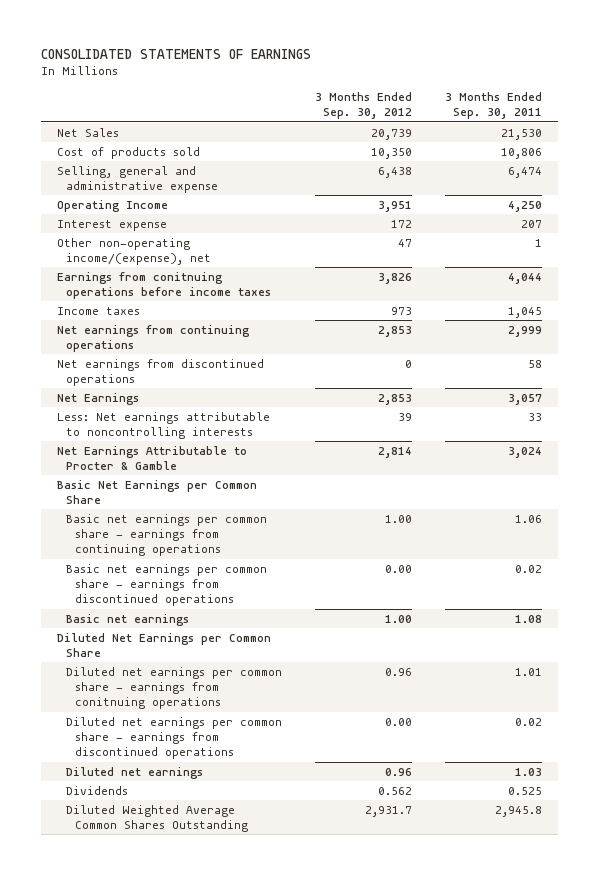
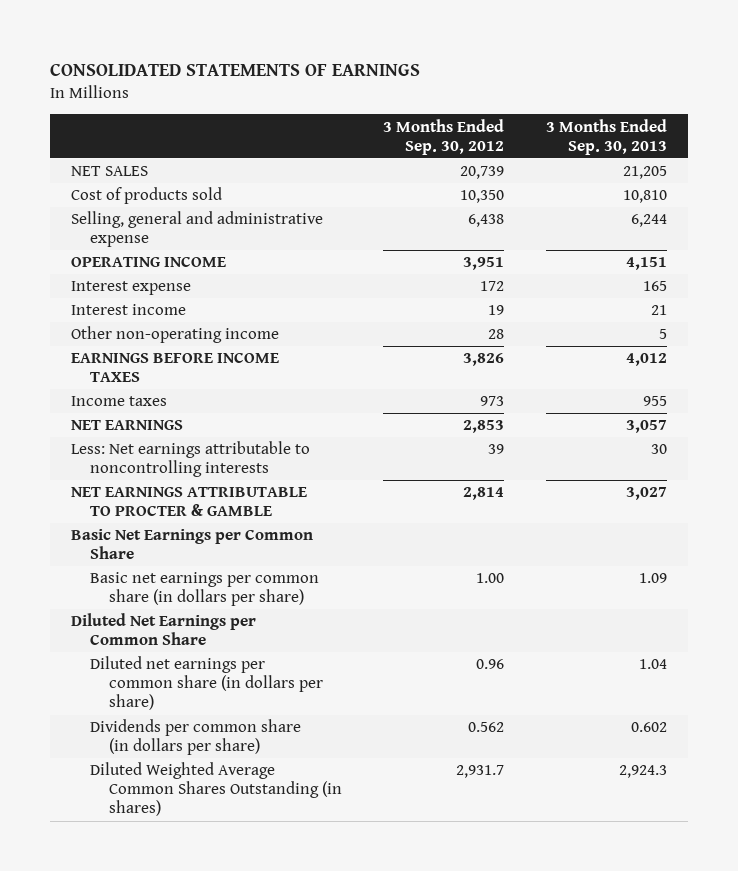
[444,91,542,119] 3 Months Ended Sep. 30, 2011 -> none
none -> [545,118,667,155] 3 Months Ended Sep. 30, 2013
[57,127,120,137] Net Sales -> [70,166,148,177] NET SALES
[57,199,169,212] Operating Income -> [70,256,226,268] OPERATING INCOME
none -> [70,304,186,316] Interest income
[57,237,212,265] Other non-operating income/(expense), net -> [70,326,279,344] Other non-operating income
[398,238,413,247] 47 -> [488,329,505,340] 28
[57,271,272,299] Earnings from conitnuing operations before income taxes -> [70,352,279,383] EARNINGS BEFORE INCOME TAXES
[57,324,251,352] Net earnings from continuing operations -> none
[57,358,265,386] Net earnings from discontinued operations -> none
[57,392,140,405] Net Earnings -> [70,420,183,431] NET EARNINGS
[57,445,248,470] Net Earnings Attributable to Procter & Gamble -> [70,487,307,517] NET EARNINGS ATTRIBUTABLE TO PROCTER & GAMBLE
[66,563,268,607] Basic net earnings per common share - earnings from discontinued operations -> none
[66,613,190,626] Basic net earnings -> none
[66,513,268,557] Basic net earnings per common share - earnings from continuing operations -> [89,572,319,607] Basic net earnings per common share (in dollars per share)
[66,716,283,760] Diluted net earnings per common share - earnings from discontinued operations -> none
[66,766,204,779] Diluted net earnings -> none
[66,666,283,710] Diluted net earnings per common share - earnings from conitnuing operations -> [89,656,323,711] Diluted net earnings per common share (in dollars per share)
[66,785,129,795] Dividends -> [89,719,301,756] Dividends per common share (in dollars per share)
[66,804,249,832] Diluted Weighted Average Common Shares Outstanding -> [89,762,342,817] Diluted Weighted Average Common Shares Outstanding (in shares)

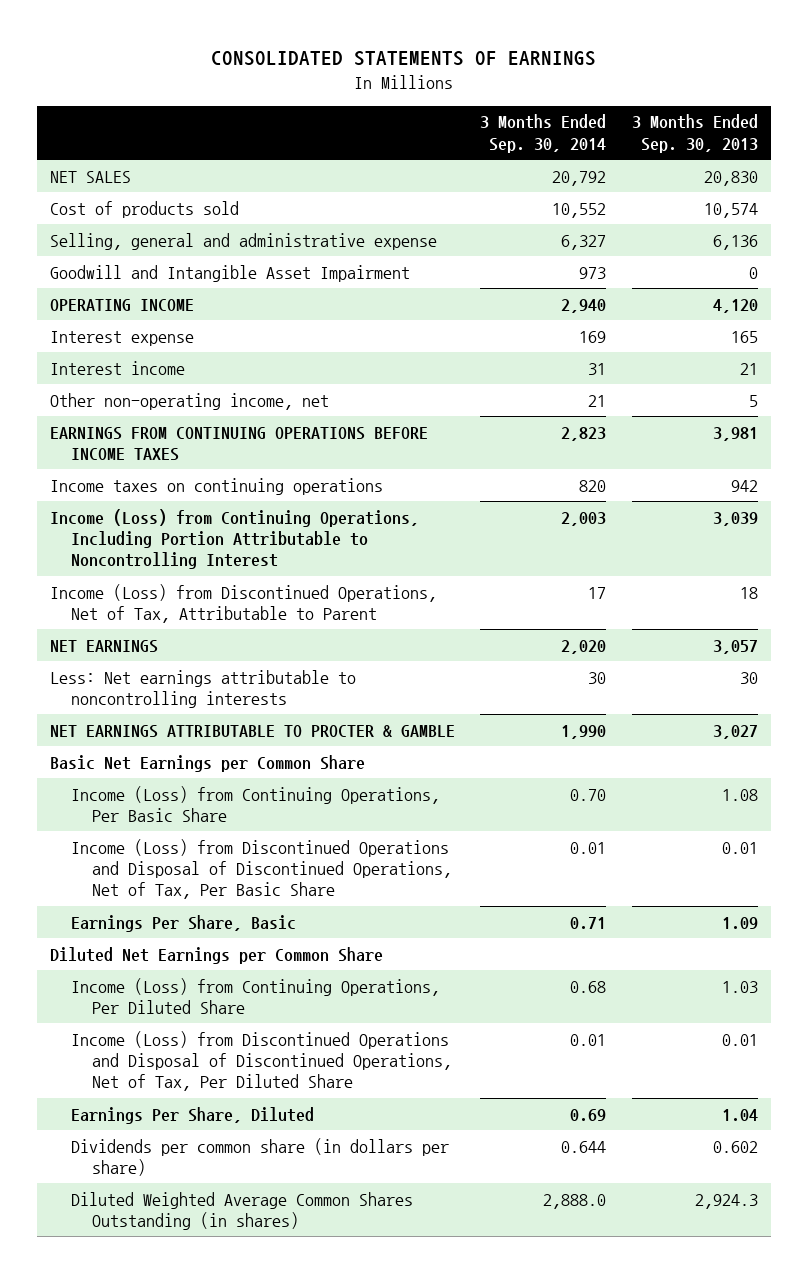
[383,118,505,155] 3 Months Ended Sep. 30, 2012 -> none
none -> [480,114,607,153] 3 Months Ended Sep. 30, 2014
[622,166,667,180] 21,205 -> [703,170,758,186] 20,830
[622,190,667,204] 10,810 -> [703,202,758,218] 10,574
[630,214,667,228] 6,244 -> [712,234,758,250] 6,136
none -> [49,264,410,282] Goodwill and Intangible Asset Impairment
[625,257,667,271] 4,151 -> [712,298,758,313] 4,120
[70,326,279,344] Other non-operating income -> [49,392,329,410] Other non-operating income, net
[70,352,279,383] EARNINGS BEFORE INCOME TAXES -> [49,426,428,461] EARNINGS FROM CONTINUING OPERATIONS BEFORE INCOME TAXES
[625,353,667,367] 4,012 -> [712,426,758,441] 3,981
[70,396,167,407] Income taxes -> [49,477,383,495] Income taxes on continuing operations
[642,396,667,407] 955 -> [730,479,758,492] 942
none -> [49,508,419,570] Income (Loss) from Continuing Operations, Including Portion Attributable to Noncontrolling Interest
none -> [49,583,437,623] Income (Loss) from Discontinued Operations, Net of Tax, Attributable to Parent
[89,572,319,607] Basic net earnings per common share (in dollars per share) -> [70,785,440,822] Income (Loss) from Continuing Operations, Per Basic Share
[638,573,667,584] 1.09 -> [721,788,758,801] 1.08
none -> [70,838,452,900] Income (Loss) from Discontinued Operations and Disposal of Discontinued Operations, Net of Tax, Per Basic Share
none -> [70,914,296,932] Earnings Per Share, Basic
[89,656,323,711] Diluted net earnings per common share (in dollars per share) -> [70,977,440,1014] Income (Loss) from Continuing Operations, Per Diluted Share
[638,659,667,670] 1.04 -> [721,980,758,993] 1.03
none -> [70,1030,452,1092] Income (Loss) from Discontinued Operations and Disposal of Discontinued Operations, Net of Tax, Per Diluted Share
none -> [70,1106,314,1124] Earnings Per Share, Diluted

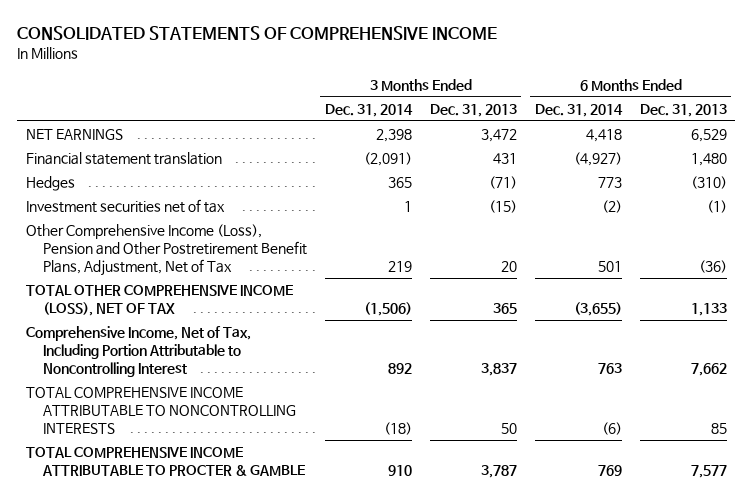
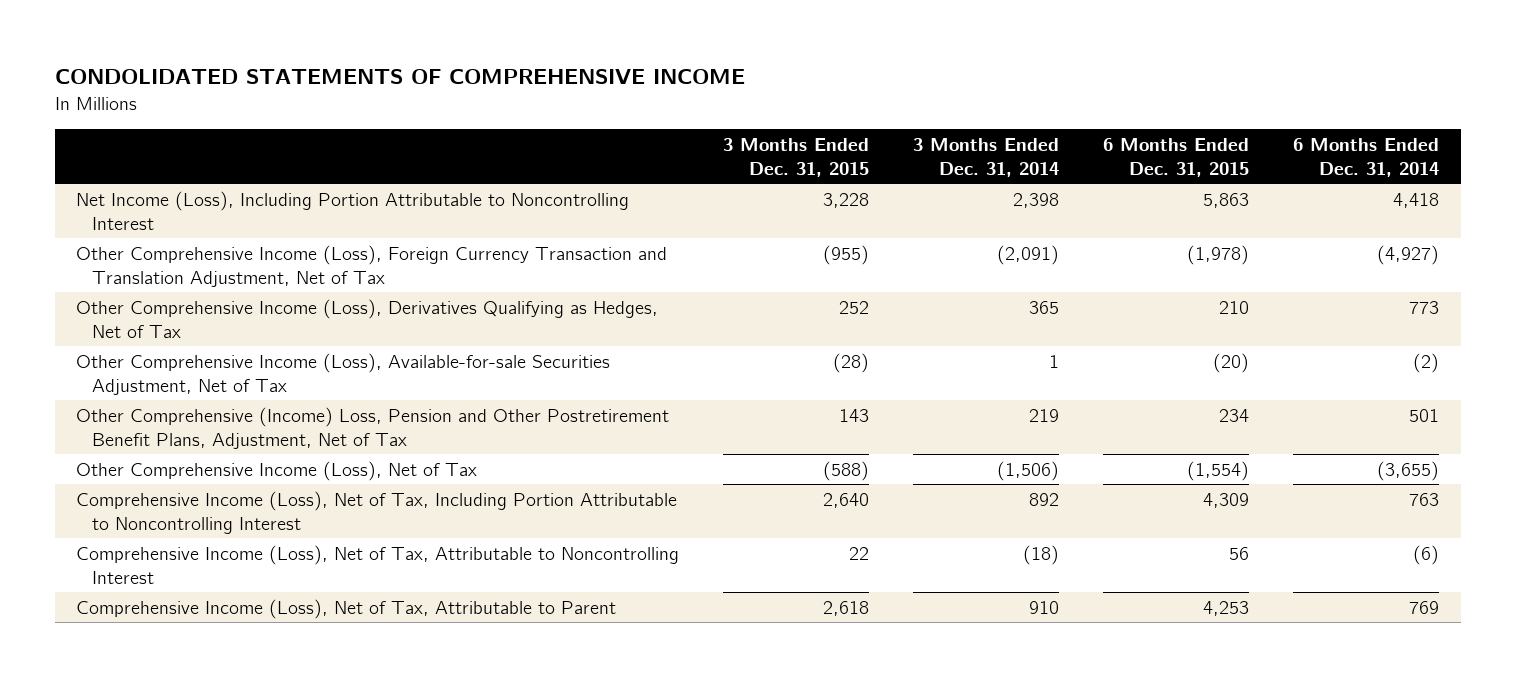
[17,26,498,41] CONSOLIDATED STATEMENTS OF COMPREHENSIVE INCOME -> [54,69,745,85] CONDOLIDATED STATEMENTS OF COMPREHENSIVE INCOME
[429,103,517,117] Dec. 31, 2013 -> none
[639,103,727,117] Dec. 31, 2013 -> none
none -> [723,138,870,177] 3 Months Ended Dec. 31, 2015
none -> [1102,138,1249,177] 6 Months Ended Dec. 31, 2015
[26,129,124,141] NET EARNINGS -> [76,190,630,230] Net Income (Loss), Including Portion Attributable to Noncontrolling Interest
[26,152,223,166] Financial statement translation -> [76,244,668,287] Other Comprehensive Income (Loss), Foreign Currency Transaction and Translation Adjustment, Net of Tax
[26,176,76,192] Hedges -> [76,298,659,338] Other Comprehensive Income (Loss), Derivatives Qualifying as Hedges, Net of Tax
[26,199,226,214] Investment securities net of tax -> [76,352,611,395] Other Comprehensive Income (Loss), Available-for-sale Securities Adjustment, Net of Tax
[26,224,307,276] Other Comprehensive Income (Loss), Pension and Other Postretirement Benefit Plans, Adjustment, Net of Tax -> [76,406,670,449] Other Comprehensive (Income) Loss, Pension and Other Postretirement Benefit Plans, Adjustment, Net of Tax
[26,285,294,317] TOTAL OTHER COMPREHENSIVE INCOME (LOSS), NET OF TAX -> [76,460,478,481] Other Comprehensive Income (Loss), Net of Tax
[26,326,252,377] Comprehensive Income, Net of Tax, Including Portion Attributable to Noncontrolling Interest -> [76,490,678,534] Comprehensive Income (Loss), Net of Tax, Including Portion Attributable to Noncontrolling Interest
[26,387,296,434] TOTAL COMPREHENSIVE INCOME ATTRIBUTABLE TO NONCONTROLLING INTERESTS -> [76,544,680,584] Comprehensive Income (Loss), Net of Tax, Attributable to Noncontrolling Interest
[26,447,305,477] TOTAL COMPREHENSIVE INCOME ATTRIBUTABLE TO PROCTER & GAMBLE -> [76,598,617,619] Comprehensive Income (Loss), Net of Tax, Attributable to Parent

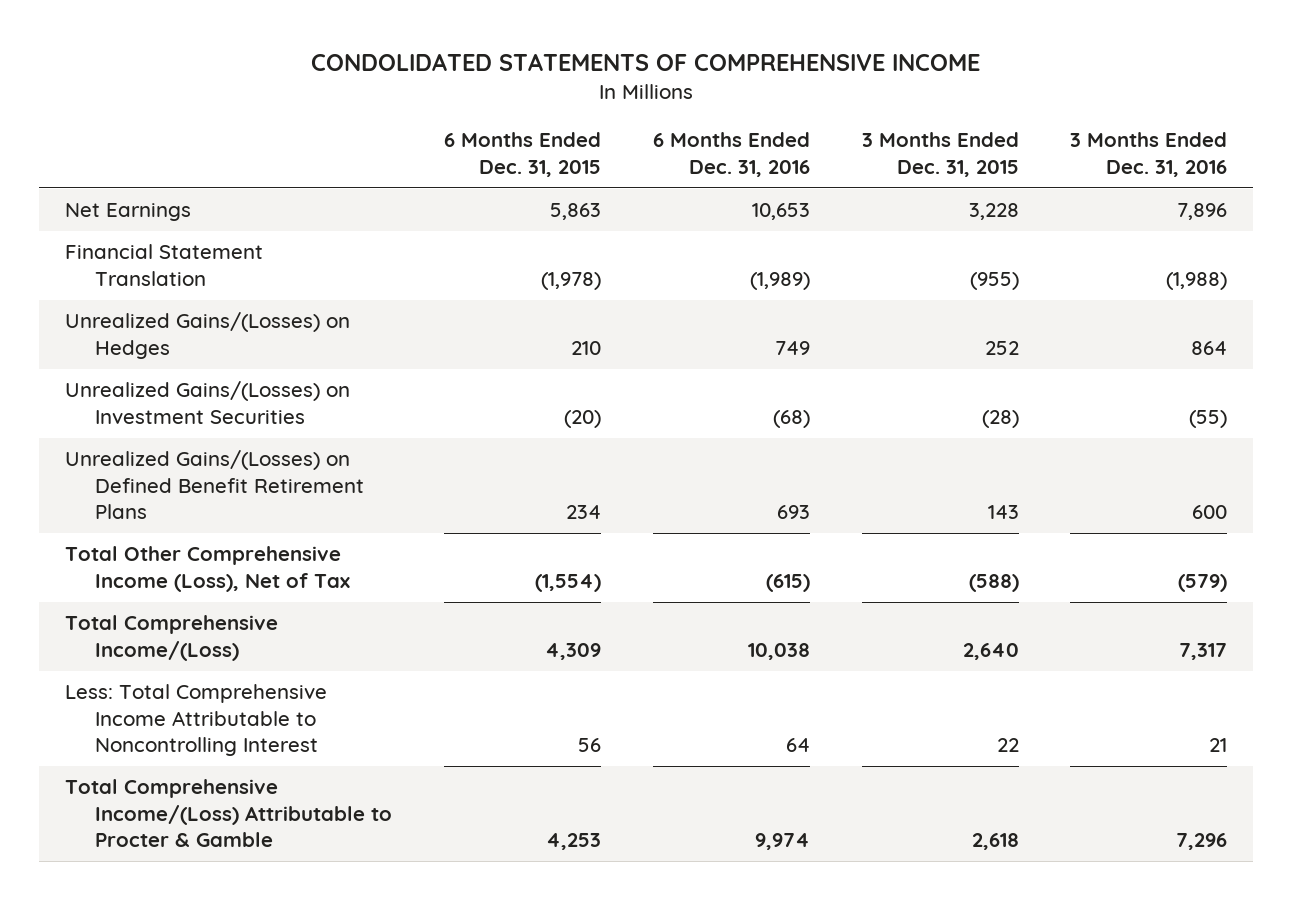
[913,138,1060,177] 3 Months Ended Dec. 31, 2014 -> none
[1292,138,1439,177] 6 Months Ended Dec. 31, 2014 -> none
none -> [652,132,810,178] 6 Months Ended Dec. 31, 2016
none -> [1070,132,1228,178] 3 Months Ended Dec. 31, 2016
[76,190,630,230] Net Income (Loss), Including Portion Attributable to Noncontrolling Interest -> [65,203,192,222] Net Earnings
[76,244,668,287] Other Comprehensive Income (Loss), Foreign Currency Transaction and Translation Adjustment, Net of Tax -> [65,244,264,286] Financial Statement Translation
[76,298,659,338] Other Comprehensive Income (Loss), Derivatives Qualifying as Hedges, Net of Tax -> [65,312,351,359] Unrealized Gains/(Losses) on Hedges
[76,352,611,395] Other Comprehensive Income (Loss), Available-for-sale Securities Adjustment, Net of Tax -> [65,381,351,424] Unrealized Gains/(Losses) on Investment Securities
[76,406,670,449] Other Comprehensive (Income) Loss, Pension and Other Postretirement Benefit Plans, Adjustment, Net of Tax -> [65,450,364,520] Unrealized Gains/(Losses) on Defined Benefit Retirement Plans
[76,460,478,481] Other Comprehensive Income (Loss), Net of Tax -> [65,546,350,592] Total Other Comprehensive Income (Loss), Net of Tax
[76,490,678,534] Comprehensive Income (Loss), Net of Tax, Including Portion Attributable to Noncontrolling Interest -> [65,615,279,661] Total Comprehensive Income/(Loss)
[76,544,680,584] Comprehensive Income (Loss), Net of Tax, Attributable to Noncontrolling Interest -> [65,684,328,757] Less: Total Comprehensive Income Attributable to Noncontrolling Interest
[76,598,617,619] Comprehensive Income (Loss), Net of Tax, Attributable to Parent -> [65,779,392,848] Total Comprehensive Income/(Loss) Attributable to Procter & Gamble

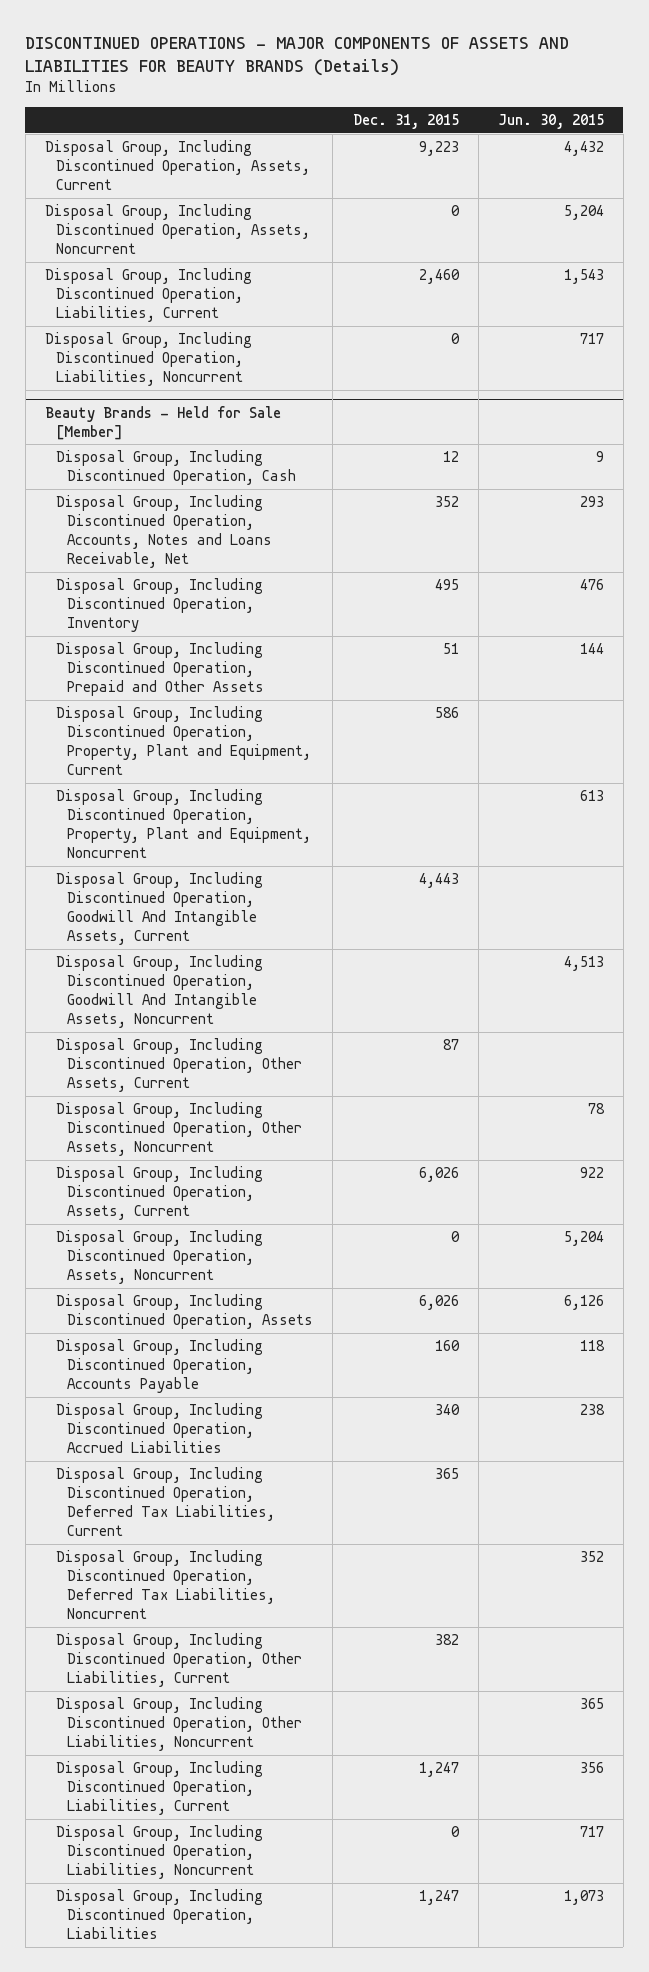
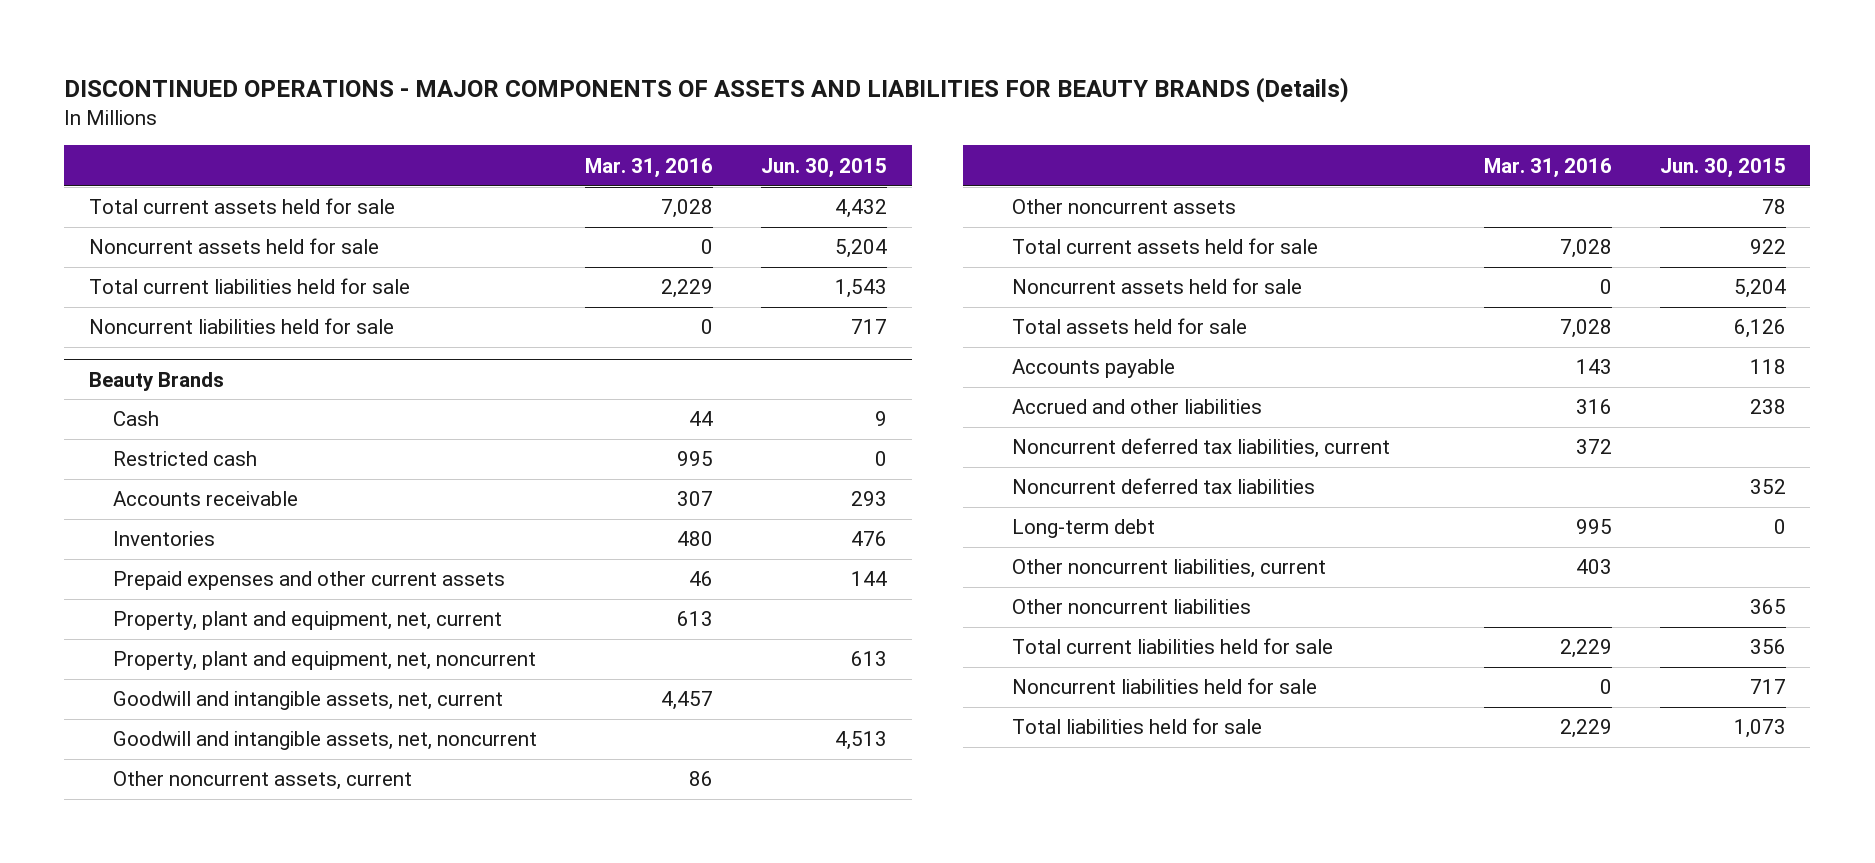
[352,113,459,129] Dec. 31, 2015 -> none
none -> [585,157,714,178] Mar. 31, 2016
[44,139,311,191] Disposal Group, Including Discontinued Operation, Assets, Current -> [88,198,395,215] Total current assets held for sale
[44,203,311,255] Disposal Group, Including Discontinued Operation, Assets, Noncurrent -> [88,238,379,255] Noncurrent assets held for sale
[44,267,252,323] Disposal Group, Including Discontinued Operation, Liabilities, Current -> [88,278,410,295] Total current liabilities held for sale
[44,331,252,387] Disposal Group, Including Discontinued Operation, Liabilities, Noncurrent -> [88,318,394,335] Noncurrent liabilities held for sale
[44,405,281,440] Beauty Brands - Held for Sale [Member] -> [88,371,224,391] Beauty Brands
[56,449,297,486] Disposal Group, Including Discontinued Operation, Cash -> [112,411,159,427] Cash
none -> [112,451,257,467] Restricted cash
[56,494,273,569] Disposal Group, Including Discontinued Operation, Accounts, Notes and Loans Receivable, Net -> [112,491,298,507] Accounts receivable
[56,577,264,633] Disposal Group, Including Discontinued Operation, Inventory -> [112,531,215,547] Inventories
[56,641,265,697] Disposal Group, Including Discontinued Operation, Prepaid and Other Assets -> [112,571,505,591] Prepaid expenses and other current assets
[56,705,312,776] Disposal Group, Including Discontinued Operation, Property, Plant and Equipment, Current -> [112,611,502,631] Property, plant and equipment, net, current
[56,788,312,859] Disposal Group, Including Discontinued Operation, Property, Plant and Equipment, Noncurrent -> [112,651,536,671] Property, plant and equipment, net, noncurrent
[56,871,264,946] Disposal Group, Including Discontinued Operation, Goodwill And Intangible Assets, Current -> [112,691,503,711] Goodwill and intangible assets, net, current
[56,954,264,1029] Disposal Group, Including Discontinued Operation, Goodwill And Intangible Assets, Noncurrent -> [112,731,537,751] Goodwill and intangible assets, net, noncurrent
[56,1037,303,1093] Disposal Group, Including Discontinued Operation, Other Assets, Current -> [112,771,412,791] Other noncurrent assets, current
[56,1101,303,1157] Disposal Group, Including Discontinued Operation, Other Assets, Noncurrent -> [1011,199,1236,215] Other noncurrent assets
[56,1165,264,1221] Disposal Group, Including Discontinued Operation, Assets, Current -> [1011,238,1318,255] Total current assets held for sale
[56,1229,264,1285] Disposal Group, Including Discontinued Operation, Assets, Noncurrent -> [1011,278,1302,295] Noncurrent assets held for sale
[56,1293,314,1330] Disposal Group, Including Discontinued Operation, Assets -> [1011,318,1247,335] Total assets held for sale
[56,1338,264,1394] Disposal Group, Including Discontinued Operation, Accounts Payable -> [1011,359,1175,379] Accounts payable
[56,1402,264,1454] Disposal Group, Including Discontinued Operation, Accrued Liabilities -> [1011,399,1262,415] Accrued and other liabilities
[56,1466,276,1537] Disposal Group, Including Discontinued Operation, Deferred Tax Liabilities, Current -> [1011,438,1390,459] Noncurrent deferred tax liabilities, current
[56,1549,276,1620] Disposal Group, Including Discontinued Operation, Deferred Tax Liabilities, Noncurrent -> [1011,478,1315,495] Noncurrent deferred tax liabilities
none -> [1011,519,1155,539] Long-term debt
[56,1632,303,1688] Disposal Group, Including Discontinued Operation, Other Liabilities, Current -> [1011,559,1326,579] Other noncurrent liabilities, current
[56,1696,303,1752] Disposal Group, Including Discontinued Operation, Other Liabilities, Noncurrent -> [1011,599,1251,615] Other noncurrent liabilities
[56,1760,264,1816] Disposal Group, Including Discontinued Operation, Liabilities, Current -> [1011,638,1333,655] Total current liabilities held for sale
[56,1824,264,1880] Disposal Group, Including Discontinued Operation, Liabilities, Noncurrent -> [1011,678,1317,695] Noncurrent liabilities held for sale
[56,1888,264,1940] Disposal Group, Including Discontinued Operation, Liabilities -> [1011,718,1262,735] Total liabilities held for sale

